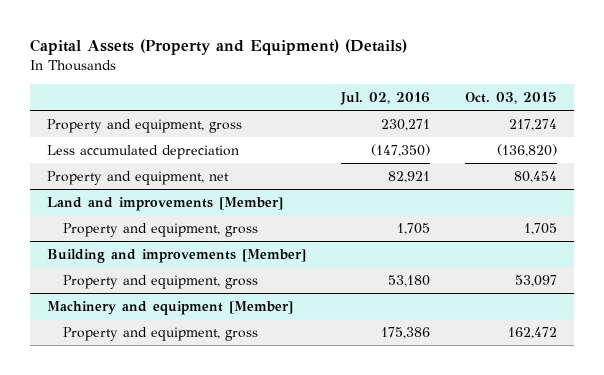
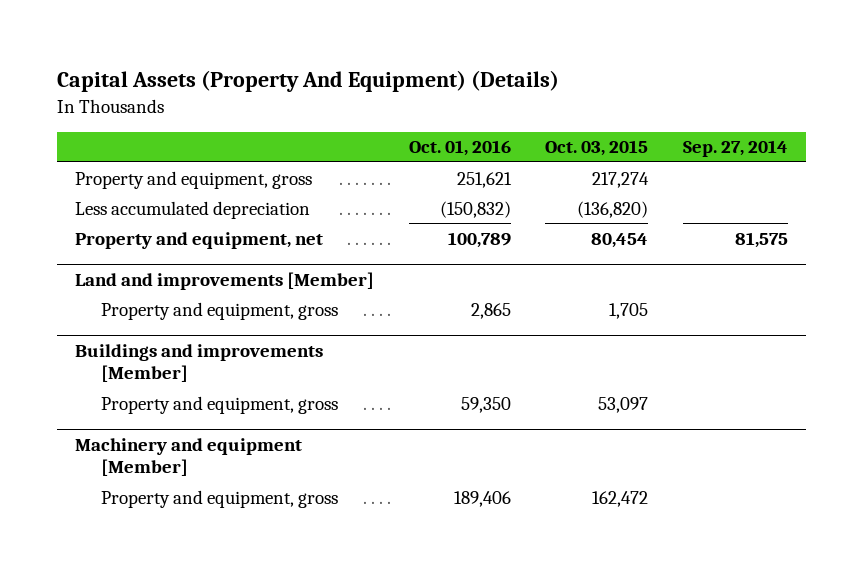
[29,39,407,56] Capital Assets (Property and Equipment) (Details) -> [57,69,560,92] Capital Assets (Property And Equipment) (Details)
[340,91,431,105] Jul. 02, 2016 -> none
none -> [408,140,511,157] Oct. 01, 2016
none -> [683,140,789,158] Sep. 27, 2014
[47,248,307,263] Building and improvements [Member] -> [74,343,323,383] Buildings and improvements [Member]

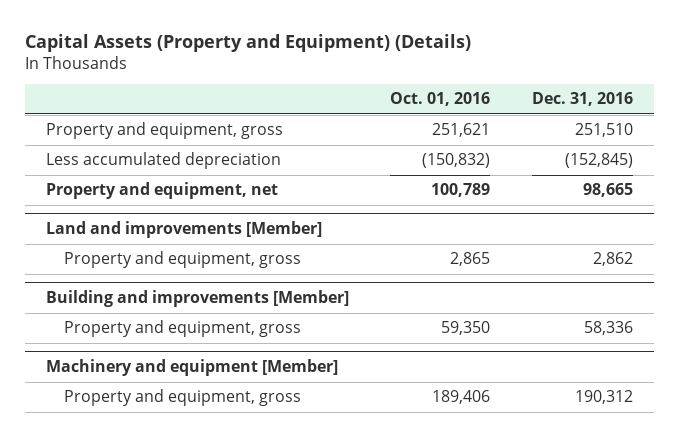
[57,69,560,92] Capital Assets (Property And Equipment) (Details) -> [24,34,471,53] Capital Assets (Property and Equipment) (Details)
[545,140,649,157] Oct. 03, 2015 -> none
[683,140,789,158] Sep. 27, 2014 -> none
none -> [532,92,634,107] Dec. 31, 2016
[74,343,323,383] Buildings and improvements [Member] -> [45,290,349,308] Building and improvements [Member]

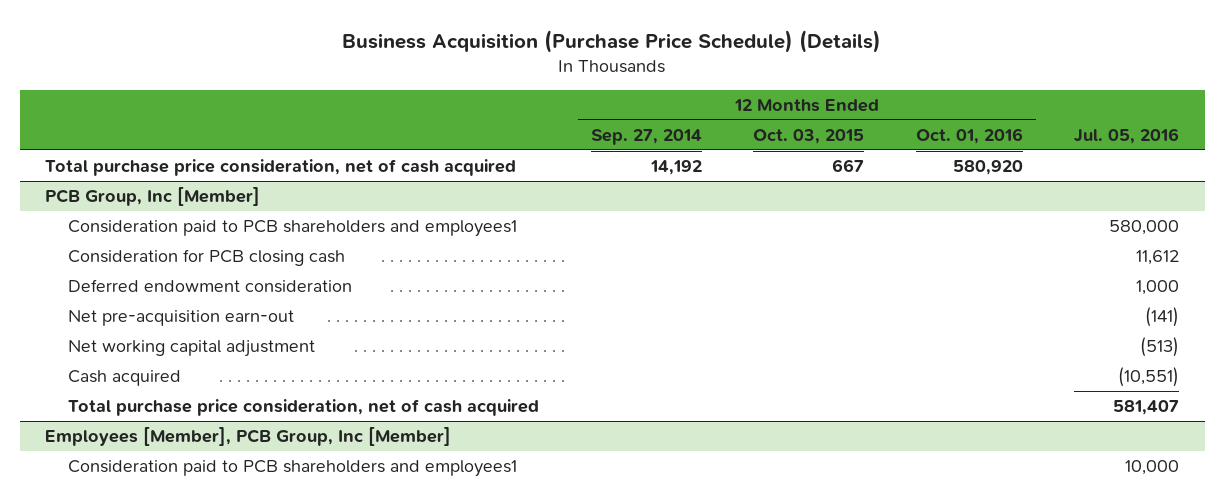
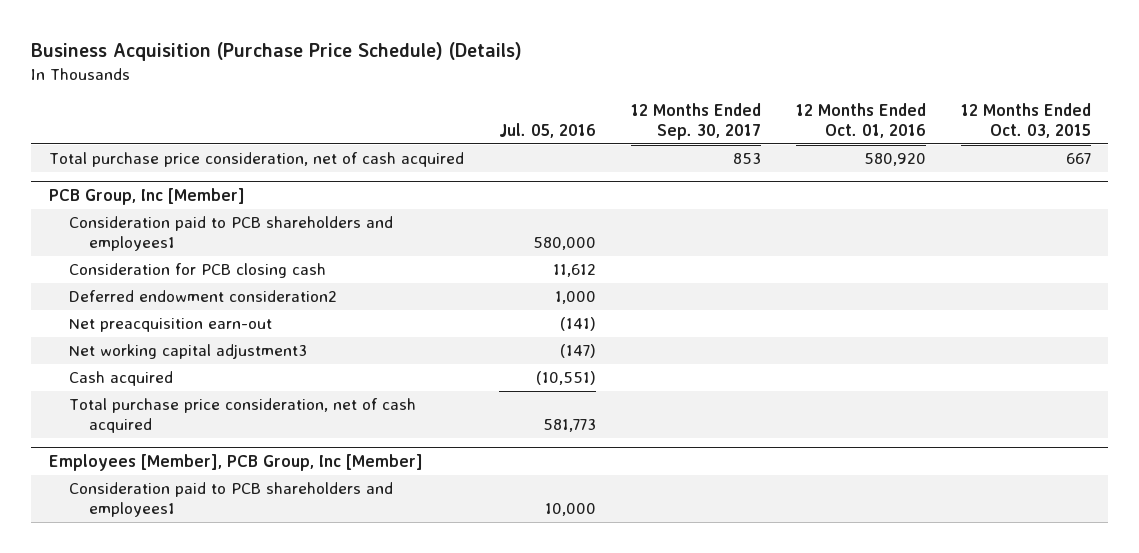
[590,129,702,146] Sep. 27, 2014 -> none
none -> [630,103,761,141] 12 Months Ended Sep. 30, 2017
[68,279,353,294] Deferred endowment consideration -> [68,290,337,303] Deferred endowment consideration2
[68,310,295,327] Net pre-acquisition earn-out -> [68,318,272,333] Net preacquisition earn-out
[68,340,316,358] Net working capital adjustment -> [68,344,307,360] Net working capital adjustment3
[1140,337,1180,358] (513) -> [559,344,596,359] (147)
[1113,400,1180,416] 581,407 -> [542,419,596,433] 581,773

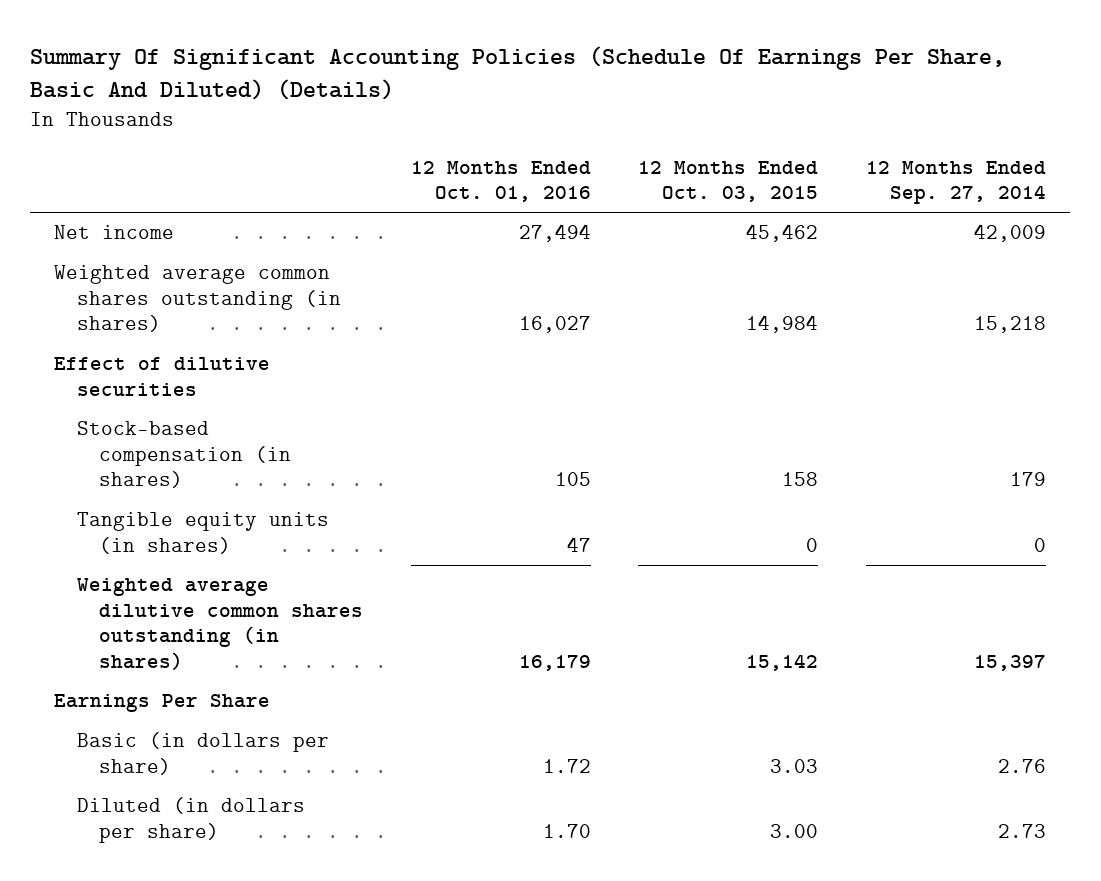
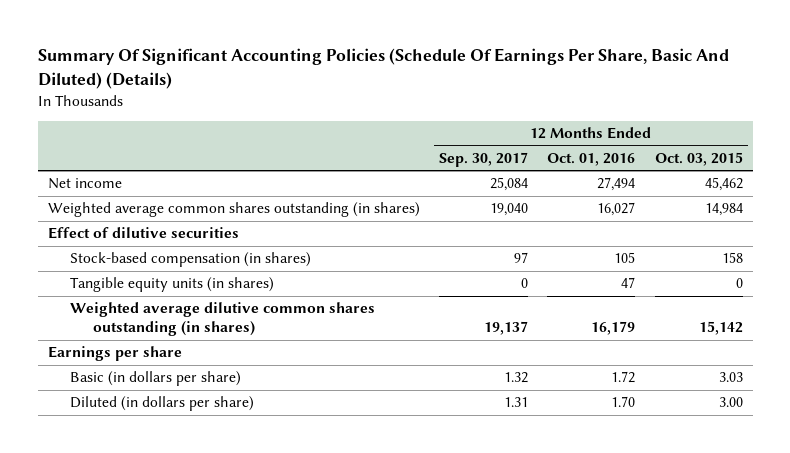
[866,160,1047,205] 12 Months Ended Sep. 27, 2014 -> none
none -> [438,151,528,167] Sep. 30, 2017
[54,694,271,713] Earnings Per Share -> [47,346,182,362] Earnings per share

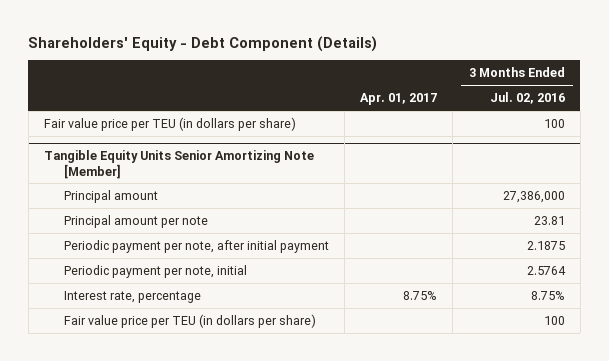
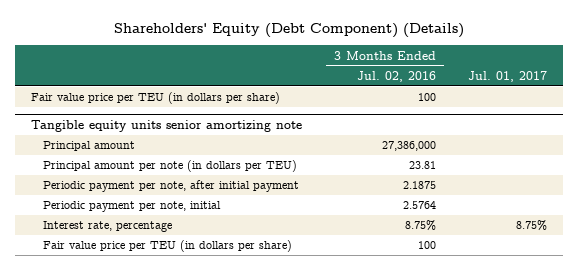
[28,35,378,52] Shareholders' Equity - Debt Component (Details) -> [113,23,464,39] Shareholders' Equity (Debt Component) (Details)
[360,93,438,106] Apr. 01, 2017 -> none
none -> [467,70,547,82] Jul. 01, 2017
[43,150,314,179] Tangible Equity Units Senior Amortizing Note [Member] -> [30,119,302,132] Tangible equity units senior amortizing note
[63,214,208,228] Principal amount per note -> [43,160,298,173] Principal amount per note (in dollars per TEU)

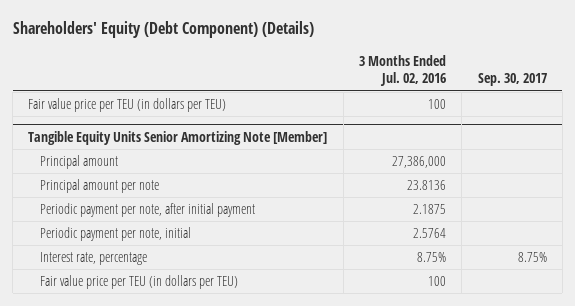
[467,70,547,82] Jul. 01, 2017 -> none
none -> [477,73,547,87] Sep. 30, 2017
[30,92,280,105] Fair value price per TEU (in dollars per share) -> [28,98,227,113] Fair value price per TEU (in dollars per TEU)
[30,119,302,132] Tangible equity units senior amortizing note -> [28,131,328,146] Tangible Equity Units Senior Amortizing Note [Member]
[43,160,298,173] Principal amount per note (in dollars per TEU) -> [39,179,159,194] Principal amount per note
[408,161,436,170] 23.81 -> [406,180,446,191] 23.8136
[43,240,293,253] Fair value price per TEU (in dollars per share) -> [39,275,238,290] Fair value price per TEU (in dollars per TEU)

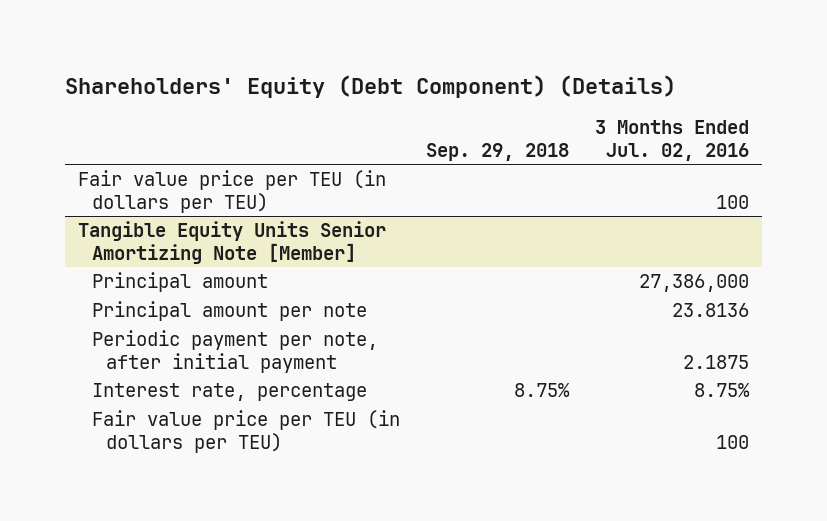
[477,73,547,87] Sep. 30, 2017 -> none
none -> [426,142,570,161] Sep. 29, 2018
[39,227,191,242] Periodic payment per note, initial -> none

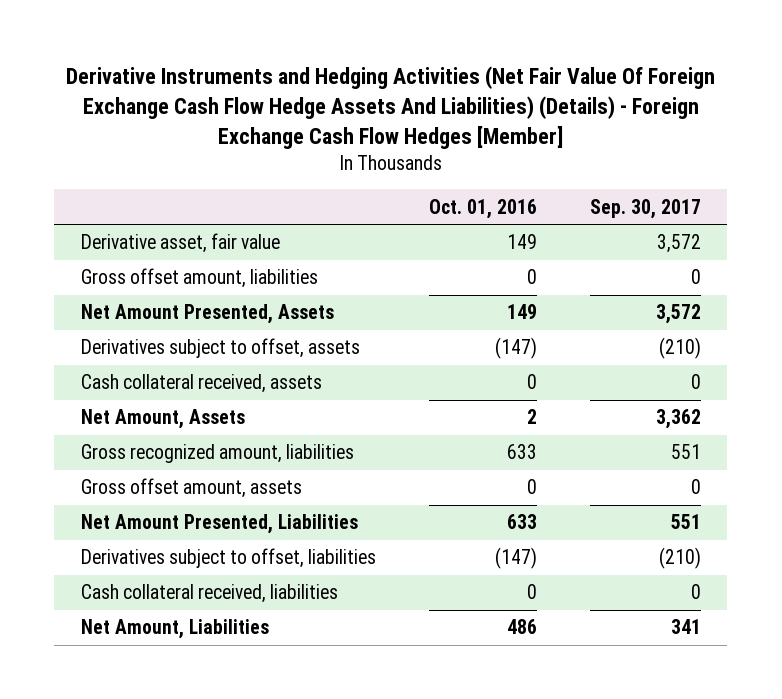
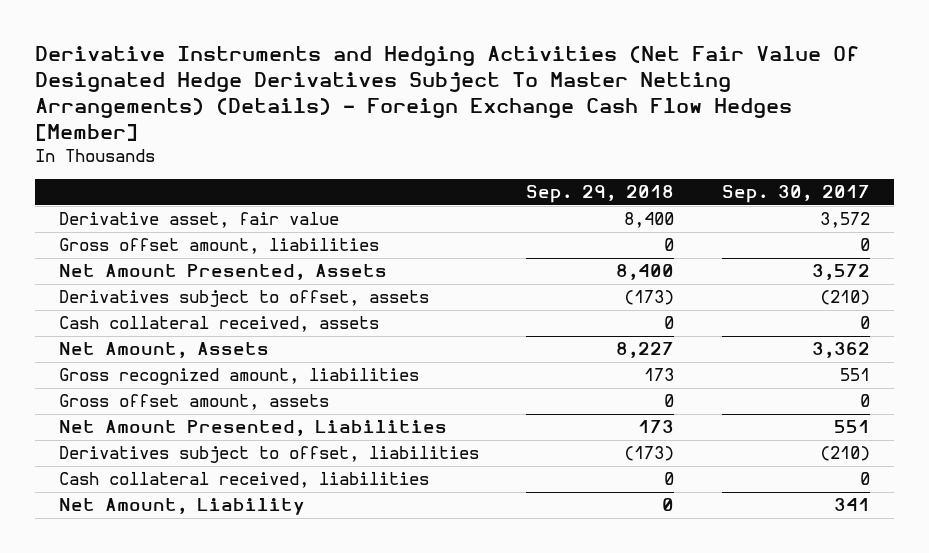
[65,66,715,149] Derivative Instruments and Hedging Activities (Net Fair Value Of Foreign Exchange Cash Flow Hedge Assets And Liabilities) (Details) - Foreign Exchange Cash Flow Hedges [Member] -> [34,45,859,142] Derivative Instruments and Hedging Activities (Net Fair Value Of Designated Hedge Derivatives Subject To Master Netting Arrangements) (Details) - Foreign Exchange Cash Flow Hedges [Member]
[428,198,537,219] Oct. 01, 2016 -> none
none -> [526,185,675,204] Sep. 29, 2018
[80,619,269,640] Net Amount, Liabilities -> [58,498,305,516] Net Amount, Liability

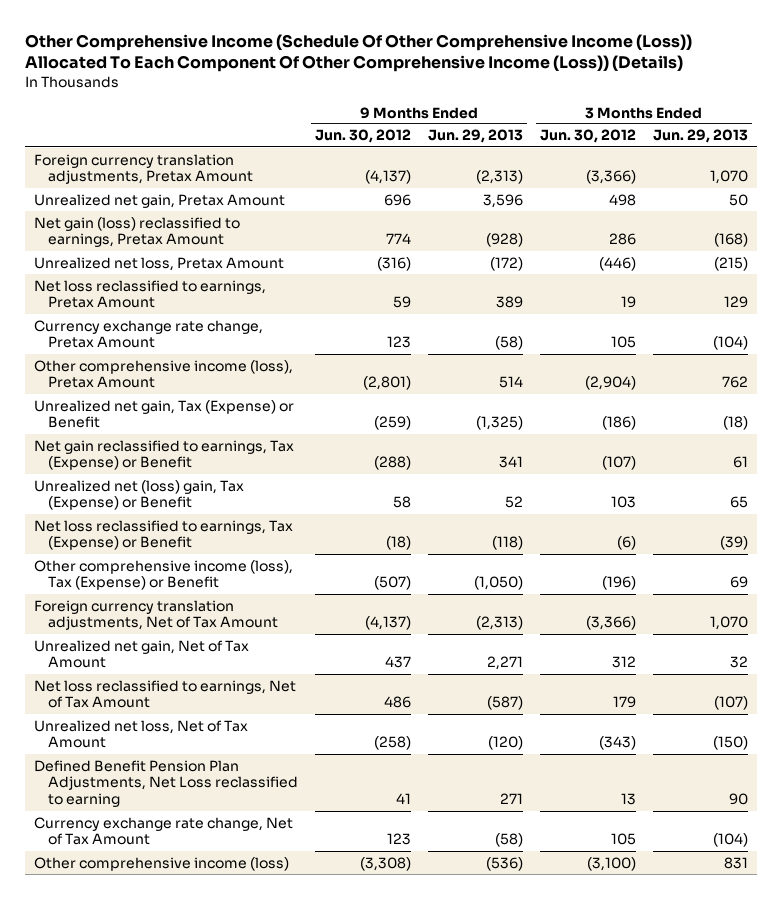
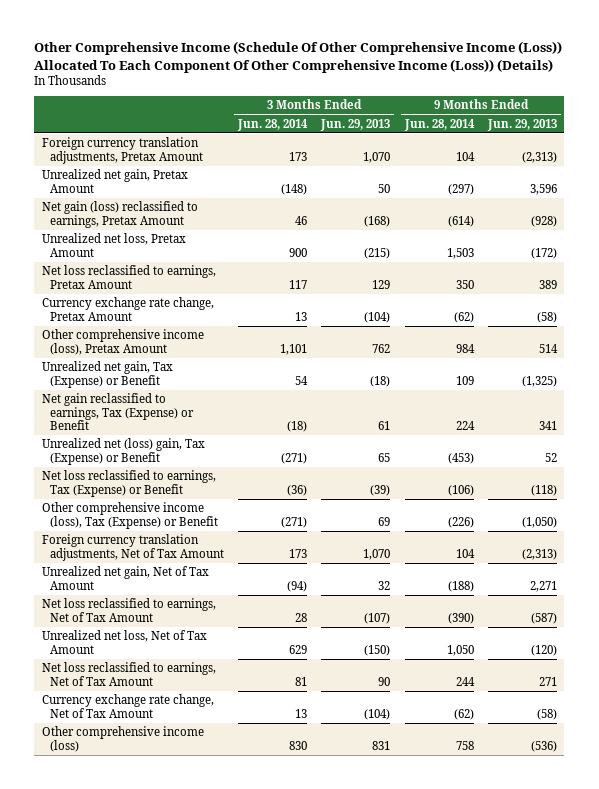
[314,129,411,144] Jun. 30, 2012 -> none
[539,129,636,144] Jun. 30, 2012 -> none
none -> [237,118,309,131] Jun. 28, 2014
none -> [403,118,475,131] Jun. 28, 2014
[33,759,298,808] Defined Benefit Pension Plan Adjustments, Net Loss reclassified to earning -> [41,662,216,686] Net loss reclassified to earnings, Net of Tax Amount

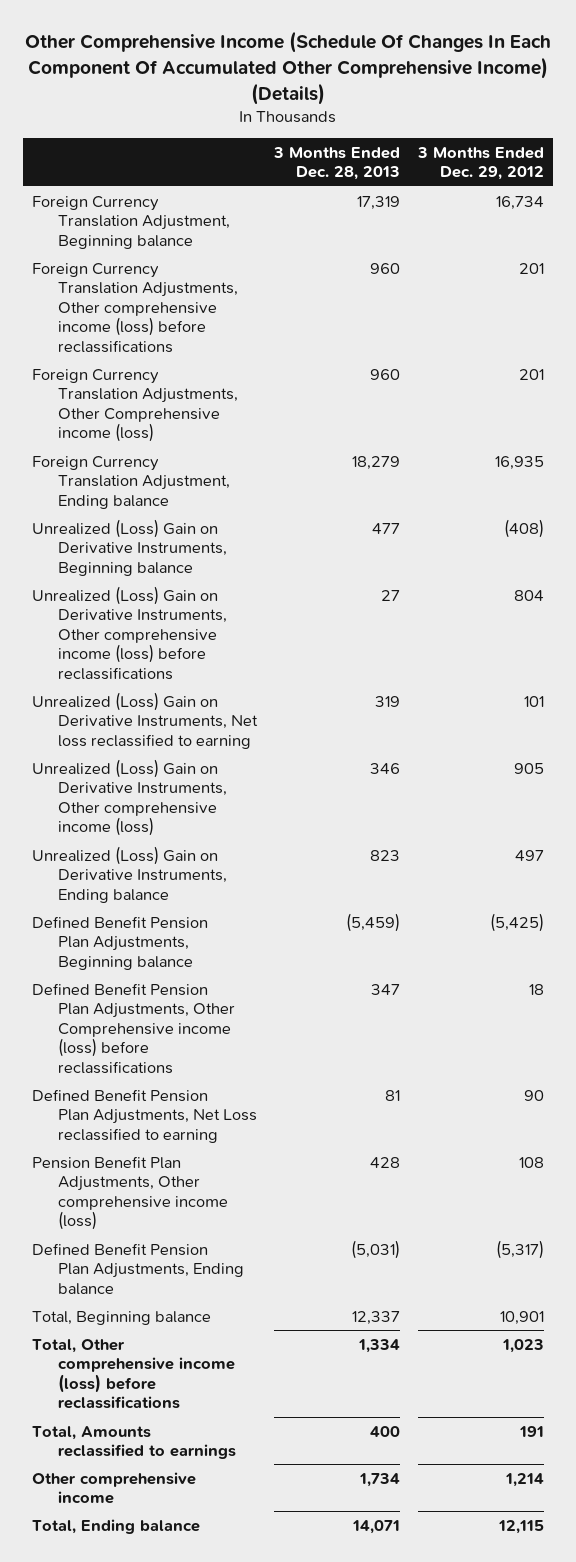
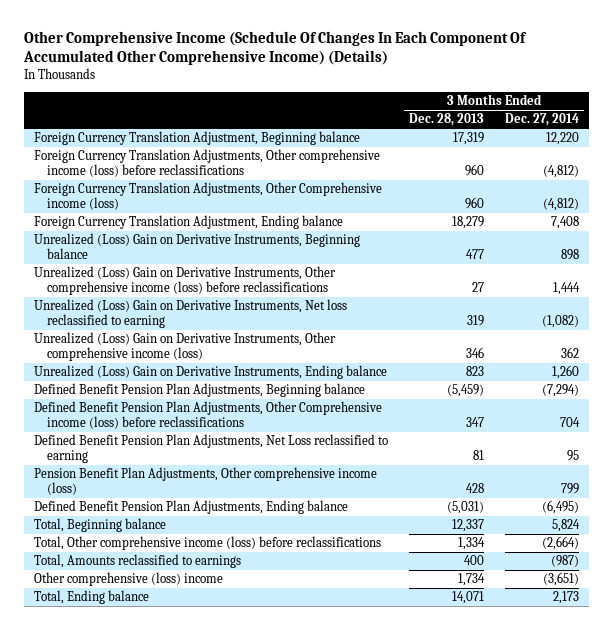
[416,146,544,181] 3 Months Ended Dec. 29, 2012 -> none
none -> [504,113,579,127] Dec. 27, 2014
[31,1471,196,1505] Other comprehensive income -> [34,572,224,587] Other comprehensive (loss) income

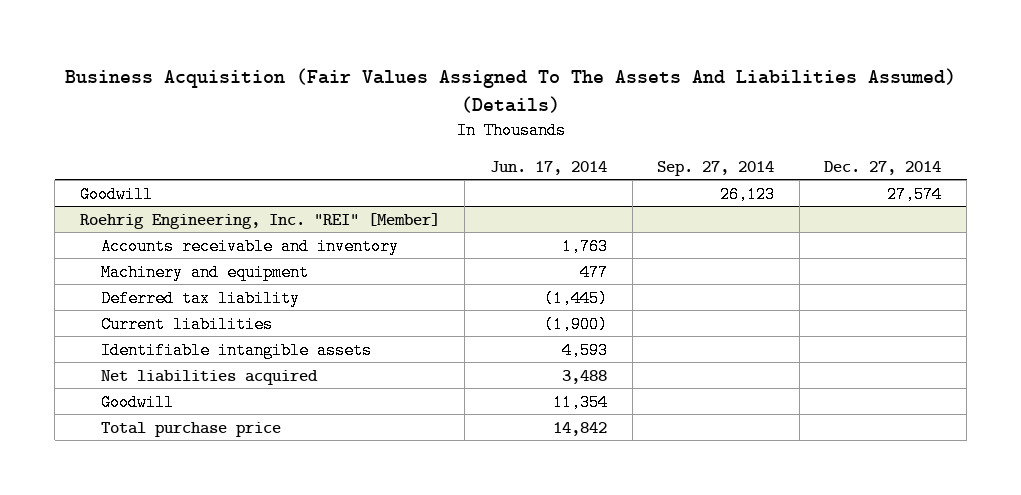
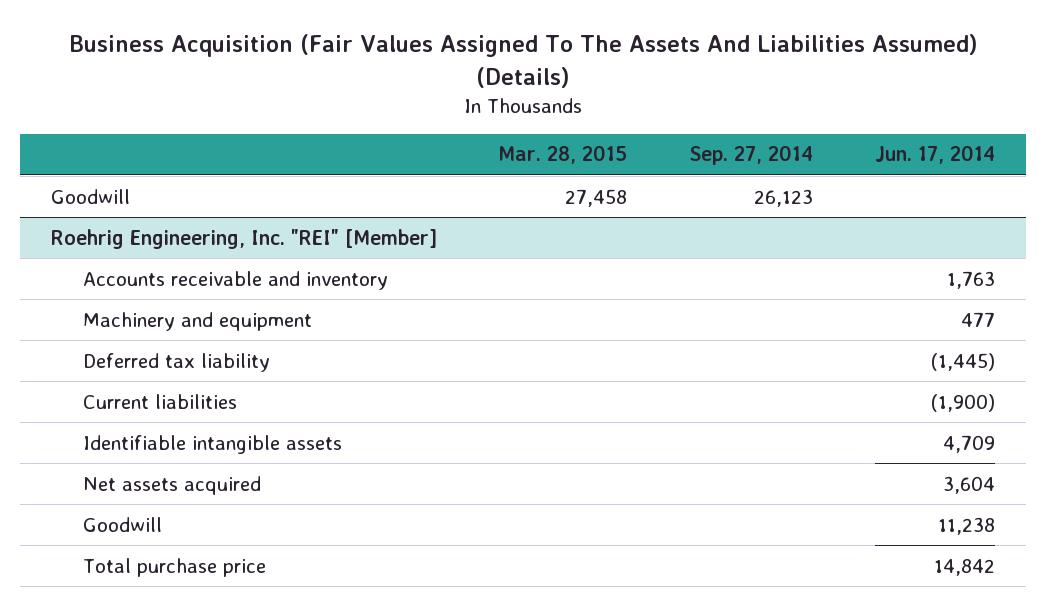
[824,160,942,175] Dec. 27, 2014 -> none
none -> [498,145,628,165] Mar. 28, 2015
[561,341,608,359] 4,593 -> [942,434,995,453] 4,709
[101,369,319,385] Net liabilities acquired -> [82,475,261,495] Net assets acquired
[561,369,607,384] 3,488 -> [942,475,995,494] 3,604
[552,393,608,411] 11,354 -> [937,516,995,535] 11,238

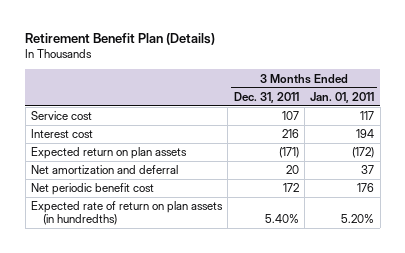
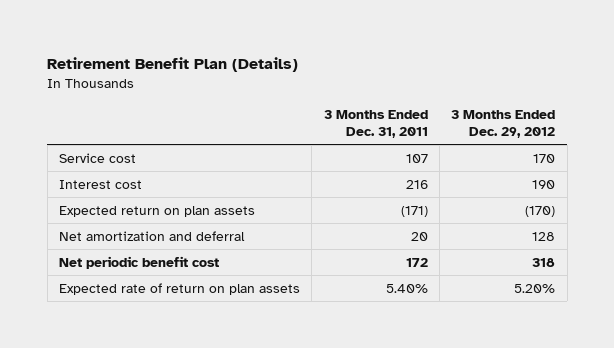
[310,91,375,103] Jan. 01, 2011 -> none
none -> [451,110,556,138] 3 Months Ended Dec. 29, 2012
[31,201,224,226] Expected rate of return on plan assets (in hundredths) -> [58,282,300,295] Expected rate of return on plan assets

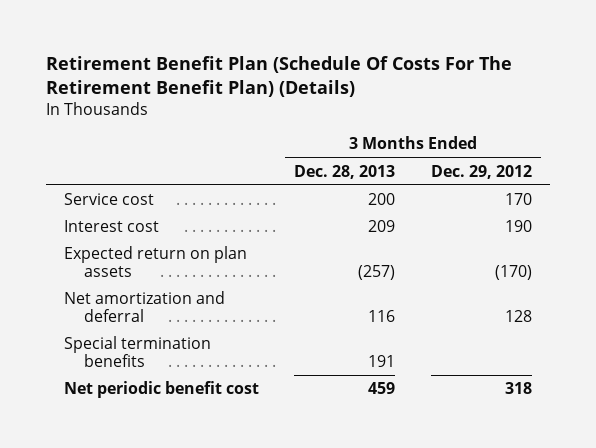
[47,56,299,72] Retirement Benefit Plan (Details) -> [45,55,512,97] Retirement Benefit Plan (Schedule Of Costs For The Retirement Benefit Plan) (Details)
[323,110,428,138] 3 Months Ended Dec. 31, 2011 -> none
none -> [294,164,396,179] Dec. 28, 2013
none -> [63,336,211,368] Special termination benefits
[58,282,300,295] Expected rate of return on plan assets -> none

